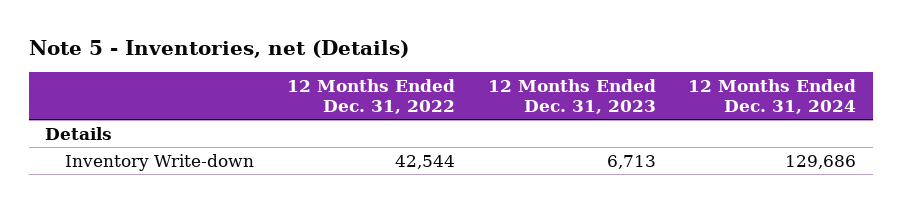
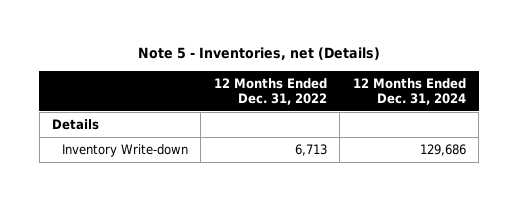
[487,78,656,114] 12 Months Ended Dec. 31, 2023 -> none
[395,154,456,169] 42,544 -> [294,143,327,156] 6,713

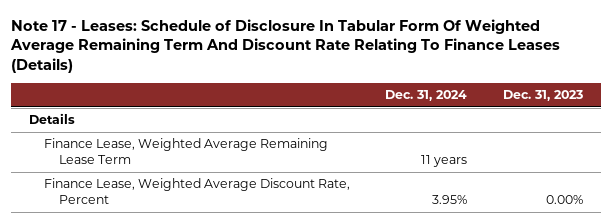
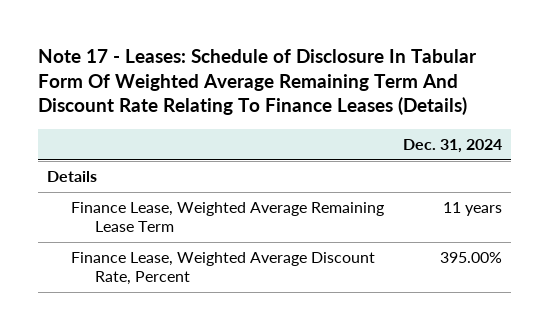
[503,90,584,102] Dec. 31, 2023 -> none
[432,195,468,205] 3.95% -> [439,252,502,264] 395.00%

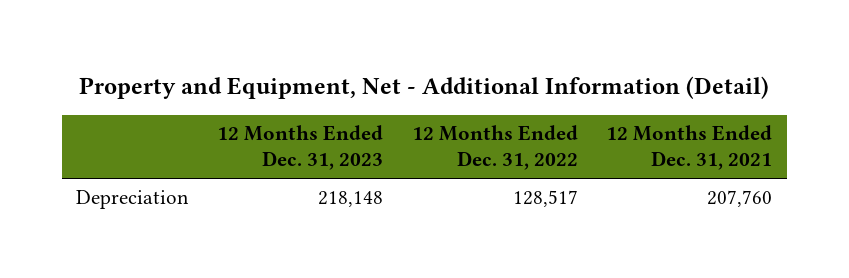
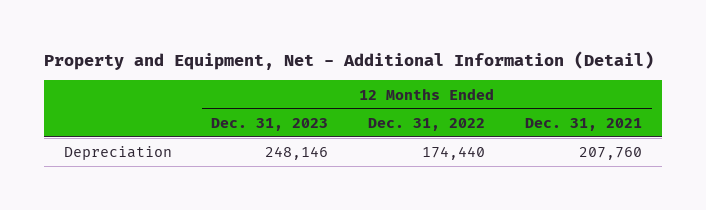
[318,191,384,208] 218,148 -> [265,146,329,161] 248,146
[512,190,578,208] 128,517 -> [422,146,486,161] 174,440

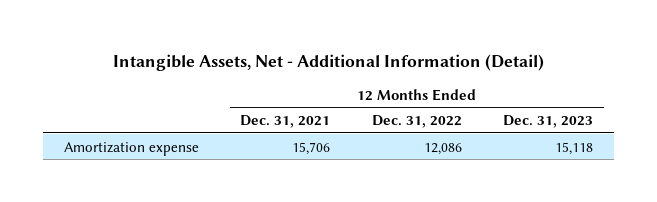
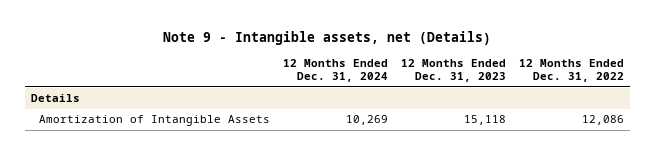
[112,53,544,71] Intangible Assets, Net - Additional Information (Detail) -> [163,30,492,45] Note 9 - Intangible assets, net (Details)
[240,114,331,128] Dec. 31, 2021 -> none
none -> [282,59,388,83] 12 Months Ended Dec. 31, 2024
none -> [31,94,81,103] Details
[63,141,199,156] Amortization expense -> [39,115,271,127] Amortization of Intangible Assets

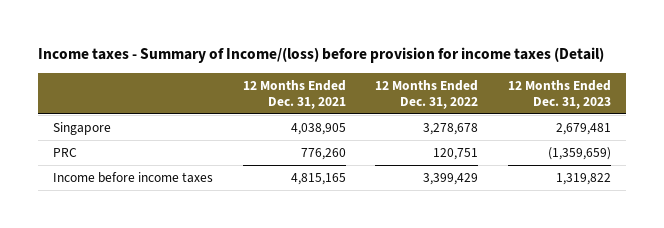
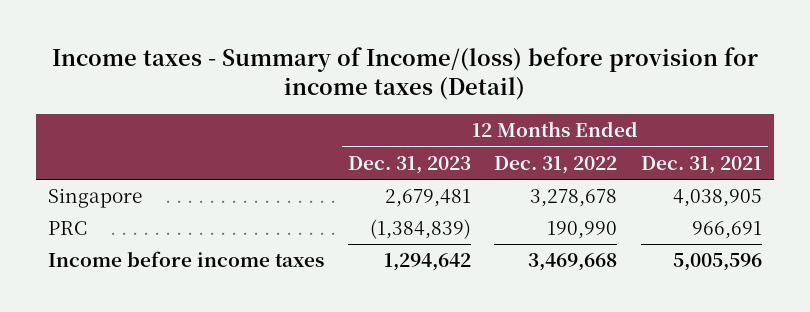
[300,147,346,160] 776,260 -> [691,221,762,240] 966,691
[433,147,479,160] 120,751 -> [547,221,618,240] 190,990
[548,146,612,160] (1,359,659) -> [369,219,471,240] (1,384,839)
[290,172,346,185] 4,815,165 -> [672,253,762,272] 5,005,596
[423,172,479,185] 3,399,429 -> [528,253,618,272] 3,469,668
[556,172,612,185] 1,319,822 -> [383,253,471,272] 1,294,642

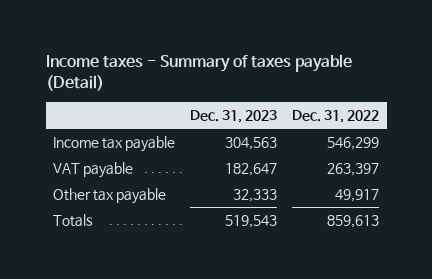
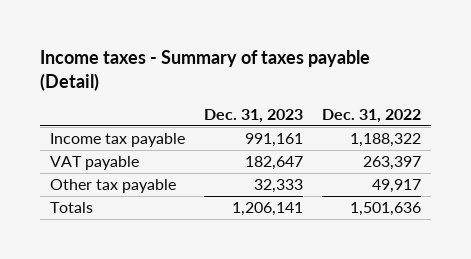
[225,137,278,151] 304,563 -> [244,132,303,147] 991,161
[327,137,380,151] 546,299 -> [350,132,422,147] 1,188,322
[225,215,278,229] 519,543 -> [231,201,303,216] 1,206,141
[327,215,380,229] 859,613 -> [350,201,422,216] 1,501,636

